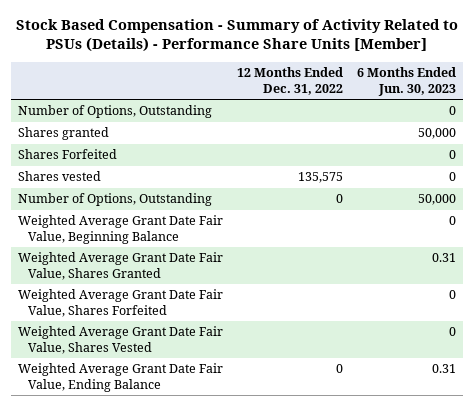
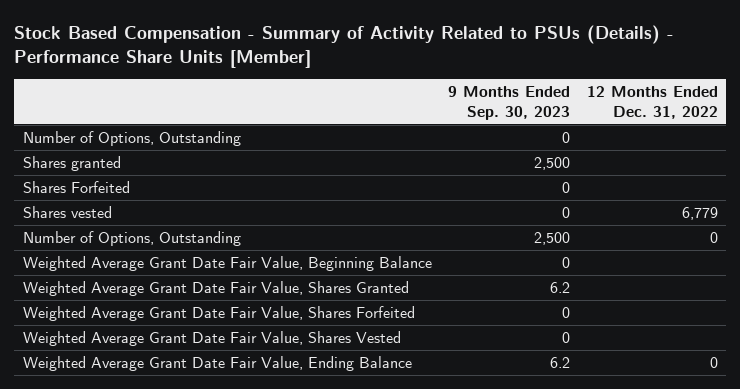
[357,67,457,96] 6 Months Ended Jun. 30, 2023 -> none
none -> [448,86,571,120] 9 Months Ended Sep. 30, 2023
[297,172,343,184] 135,575 -> [681,207,718,221] 6,779

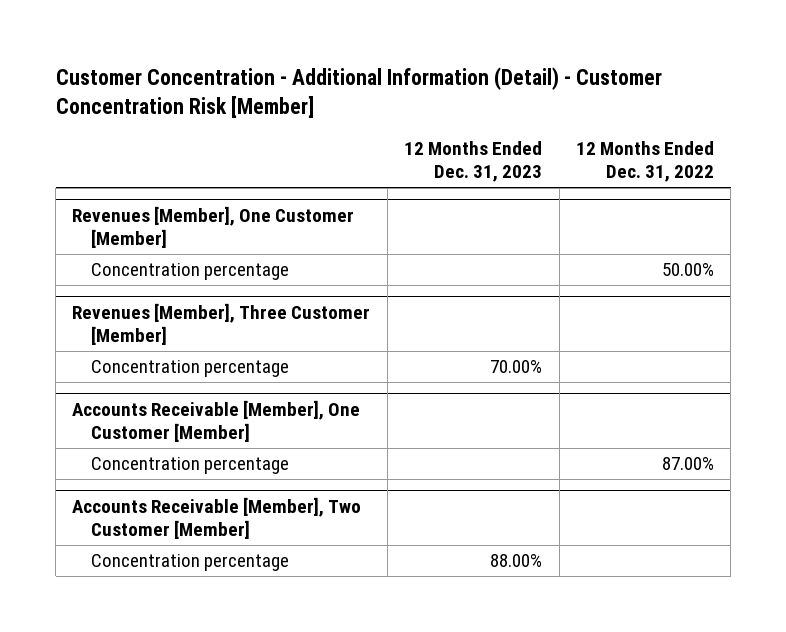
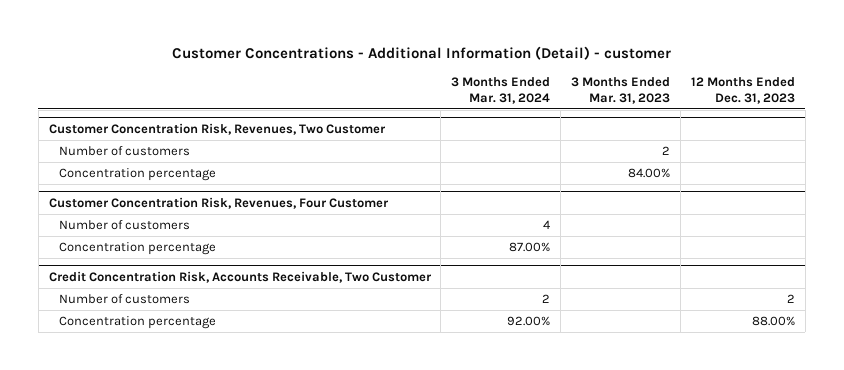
[55,66,662,119] Customer Concentration - Additional Information (Detail) - Customer Concentration Risk [Member] -> [171,46,671,61] Customer Concentrations - Additional Information (Detail) - customer
[575,140,714,183] 12 Months Ended Dec. 31, 2022 -> none
none -> [451,77,551,104] 3 Months Ended Mar. 31, 2024
none -> [571,77,671,104] 3 Months Ended Mar. 31, 2023
[72,205,355,249] Revenues [Member], One Customer [Member] -> none
[90,263,289,281] Concentration percentage -> none
[72,302,371,346] Revenues [Member], Three Customer [Member] -> none
[90,360,289,378] Concentration percentage -> none
[72,399,361,443] Accounts Receivable [Member], One Customer [Member] -> none
[90,457,289,475] Concentration percentage -> none
none -> [48,122,386,135] Customer Concentration Risk, Revenues, Two Customer
none -> [58,146,190,157] Number of customers
none -> [58,168,216,182] Concentration percentage
none -> [48,196,389,209] Customer Concentration Risk, Revenues, Four Customer
none -> [58,220,190,231] Number of customers
none -> [58,242,216,256] Concentration percentage
[72,496,362,540] Accounts Receivable [Member], Two Customer [Member] -> [48,270,432,283] Credit Concentration Risk, Accounts Receivable, Two Customer
none -> [58,294,190,305] Number of customers

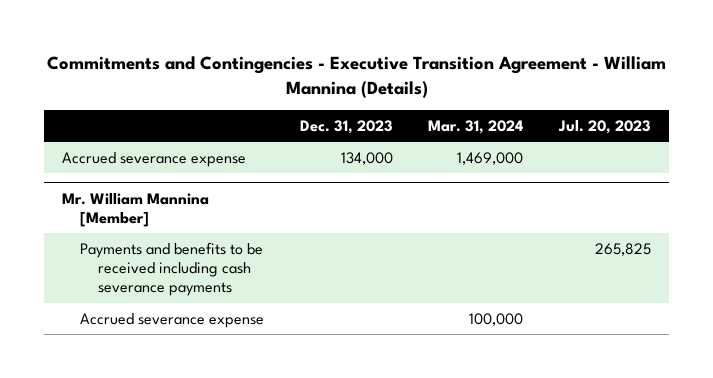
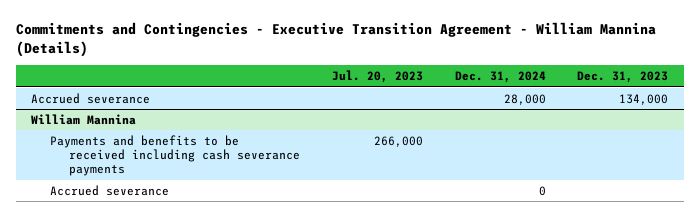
[428,119,524,134] Mar. 31, 2024 -> none
none -> [454,71,546,84] Dec. 31, 2024
[62,192,210,227] Mr. William Mannina [Member] -> none
[79,241,263,297] Payments and benefits to be received including cash severance payments -> none
[79,312,264,328] Accrued severance expense -> none
[62,151,247,167] Accrued severance expense -> [31,92,151,104] Accrued severance
none -> [31,113,137,125] William Mannina
none -> [50,134,301,177] Payments and benefits to be received including cash severance payments
none -> [50,184,170,196] Accrued severance

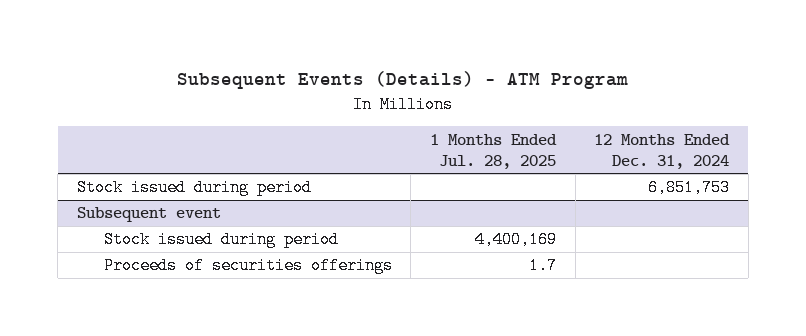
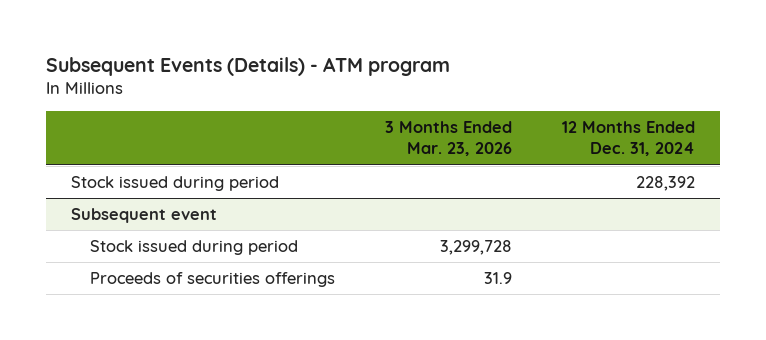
[177,71,629,90] Subsequent Events (Details) - ATM Program -> [45,56,450,76] Subsequent Events (Details) - ATM program
[430,133,558,169] 1 Months Ended Jul. 28, 2025 -> none
none -> [384,121,512,157] 3 Months Ended Mar. 23, 2026
[648,179,731,197] 6,851,753 -> [636,175,696,191] 228,392

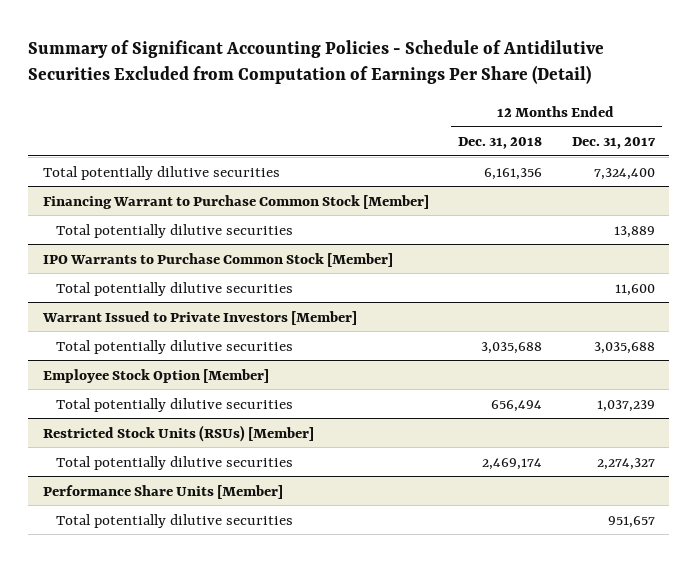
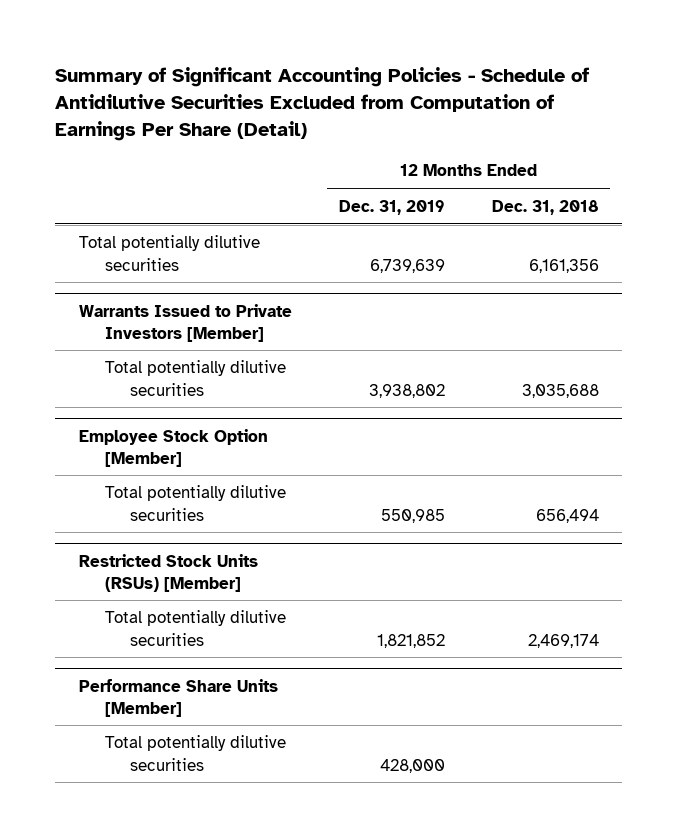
[571,136,656,149] Dec. 31, 2017 -> none
none -> [338,199,445,215] Dec. 31, 2019
[42,194,429,209] Financing Warrant to Purchase Common Stock [Member] -> none
[56,223,294,238] Total potentially dilutive securities -> none
[42,252,393,267] IPO Warrants to Purchase Common Stock [Member] -> none
[56,281,294,296] Total potentially dilutive securities -> none
[41,310,357,325] Warrant Issued to Private Investors [Member] -> [78,303,292,342] Warrants Issued to Private Investors [Member]

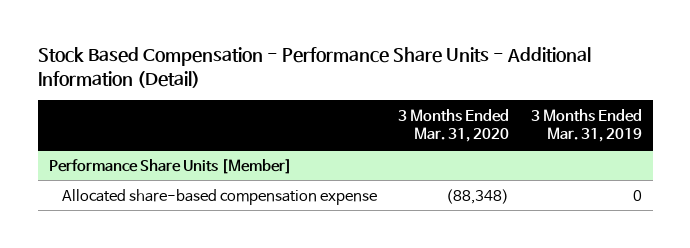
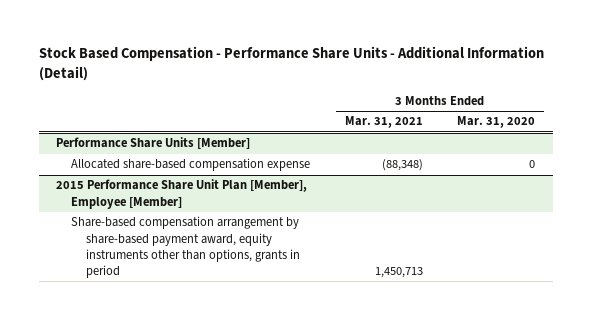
[530,108,642,143] 3 Months Ended Mar. 31, 2019 -> none
none -> [344,116,423,129] Mar. 31, 2021
[446,188,510,204] (88,348) -> [529,160,536,169] 0
none -> [56,179,308,209] 2015 Performance Share Unit Plan [Member], Employee [Member]
none -> [70,216,300,278] Share-based compensation arrangement by share-based payment award, equity instruments other than options, grants in period

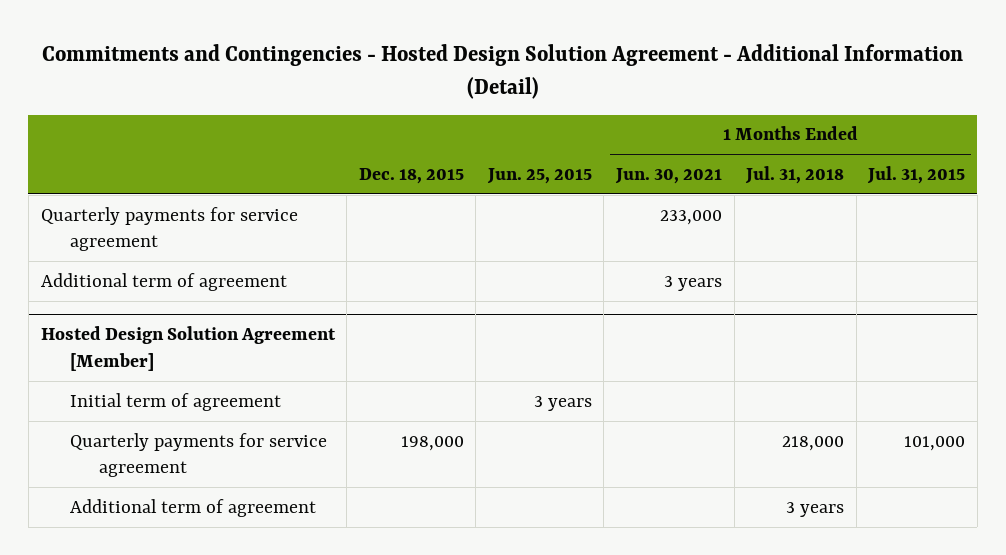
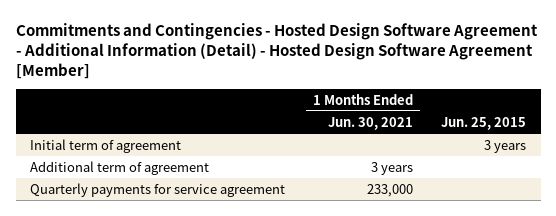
[41,43,963,99] Commitments and Contingencies - Hosted Design Solution Agreement - Additional Information (Detail) -> [15,22,538,79] Commitments and Contingencies - Hosted Design Software Agreement - Additional Information (Detail) - Hosted Design Software Agreement [Member]
[358,167,464,184] Dec. 18, 2015 -> none
[745,165,845,184] Jul. 31, 2018 -> none
[867,165,966,184] Jul. 31, 2015 -> none
none -> [29,138,181,153] Initial term of agreement
[40,326,336,371] Hosted Design Solution Agreement [Member] -> none
[69,392,281,411] Initial term of agreement -> none
[69,432,327,478] Quarterly payments for service agreement -> none
[69,498,316,517] Additional term of agreement -> none
[40,206,298,252] Quarterly payments for service agreement -> [29,182,285,197] Quarterly payments for service agreement

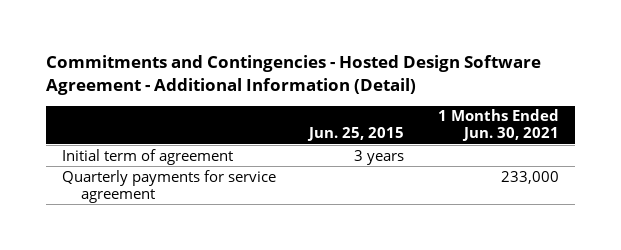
[15,22,538,79] Commitments and Contingencies - Hosted Design Software Agreement - Additional Information (Detail) - Hosted Design Software Agreement [Member] -> [45,55,541,95] Commitments and Contingencies - Hosted Design Software Agreement - Additional Information (Detail)
[29,160,209,175] Additional term of agreement -> none

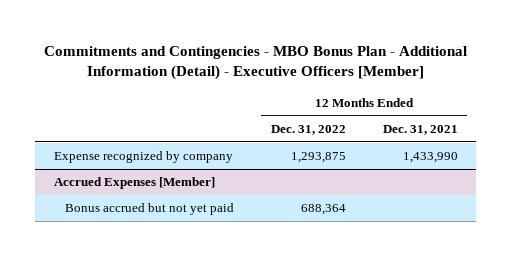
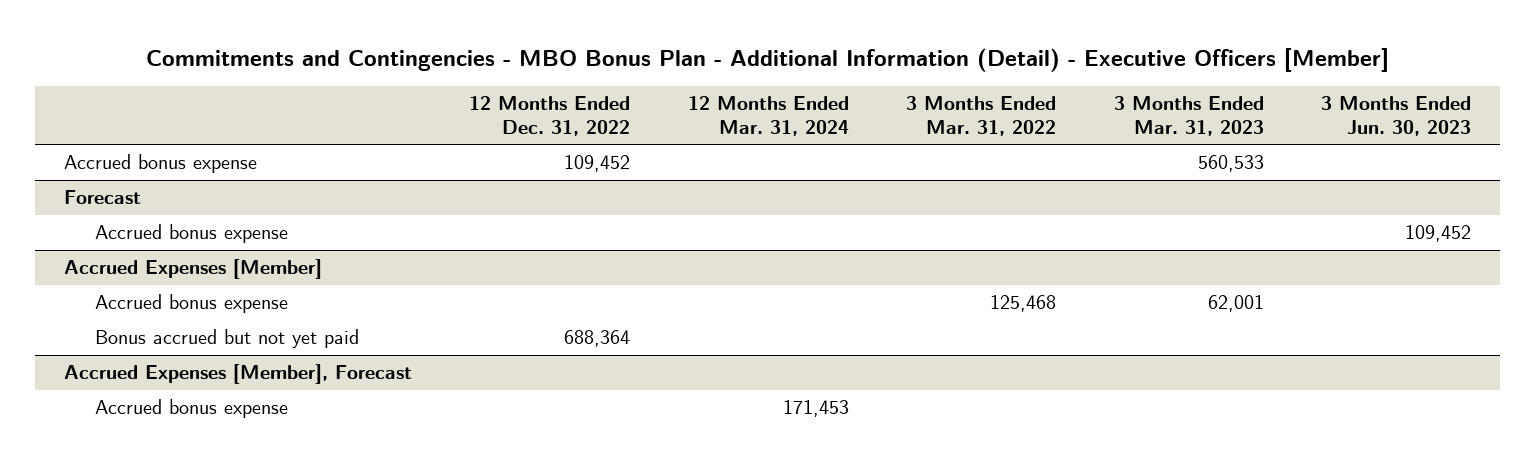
[382,125,458,136] Dec. 31, 2021 -> none
none -> [687,96,849,136] 12 Months Ended Mar. 31, 2024
none -> [906,96,1057,136] 3 Months Ended Mar. 31, 2022
none -> [1113,96,1264,136] 3 Months Ended Mar. 31, 2023
none -> [1321,96,1472,136] 3 Months Ended Jun. 30, 2023
[53,151,233,164] Expense recognized by company -> none
none -> [63,154,257,174] Accrued bonus expense
none -> [63,190,141,205] Forecast
none -> [95,224,289,244] Accrued bonus expense
none -> [95,294,289,314] Accrued bonus expense
none -> [63,364,412,385] Accrued Expenses [Member], Forecast
none -> [95,399,289,419] Accrued bonus expense

